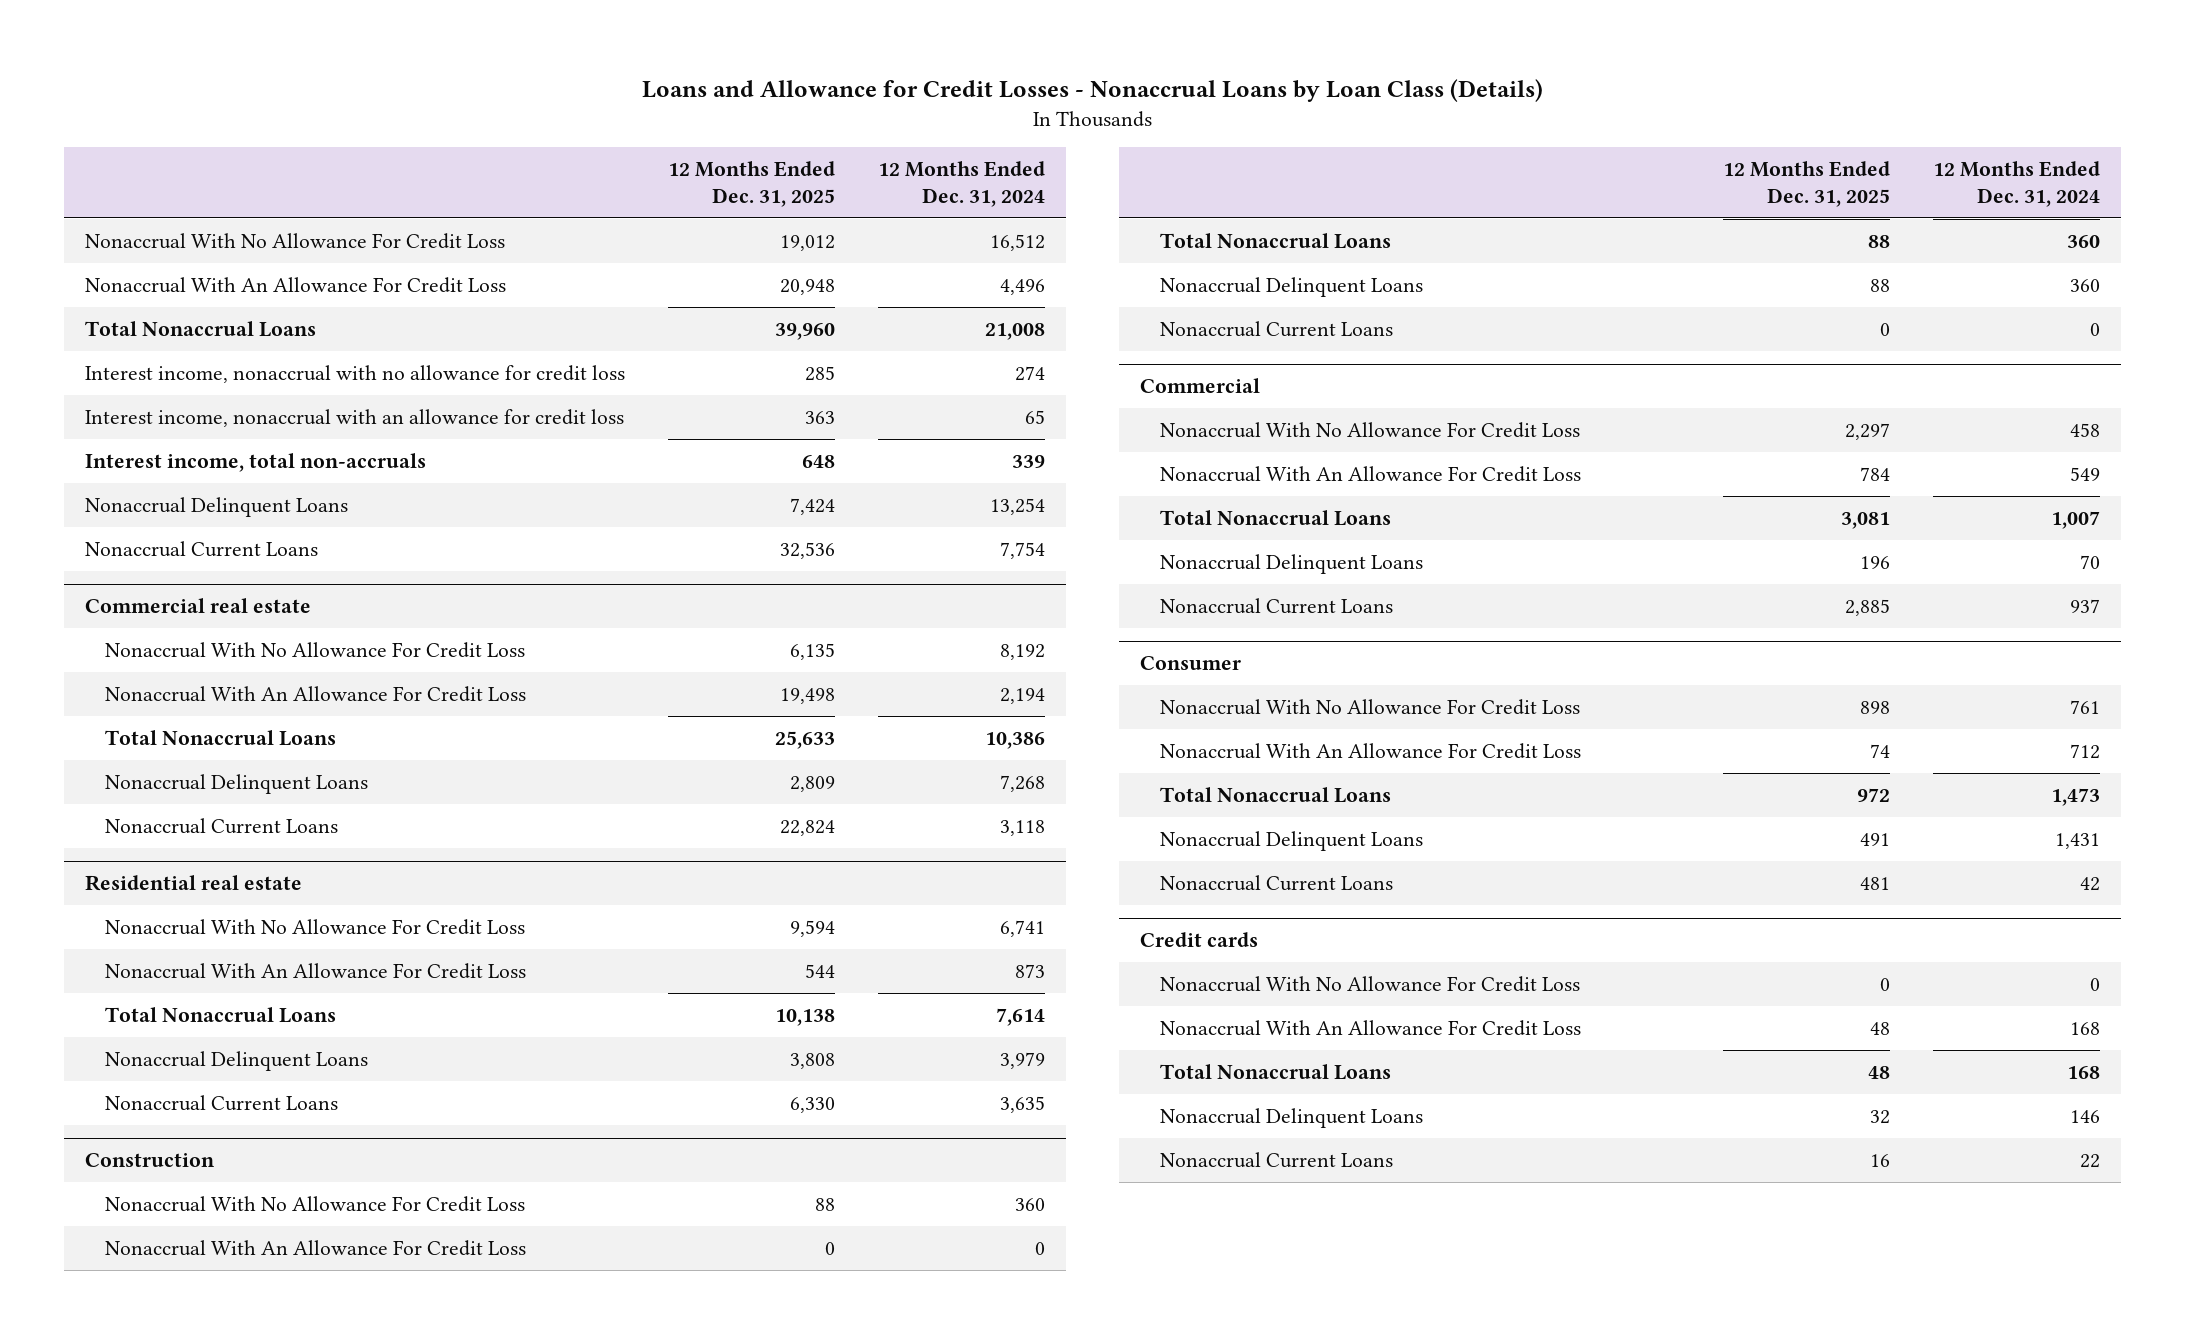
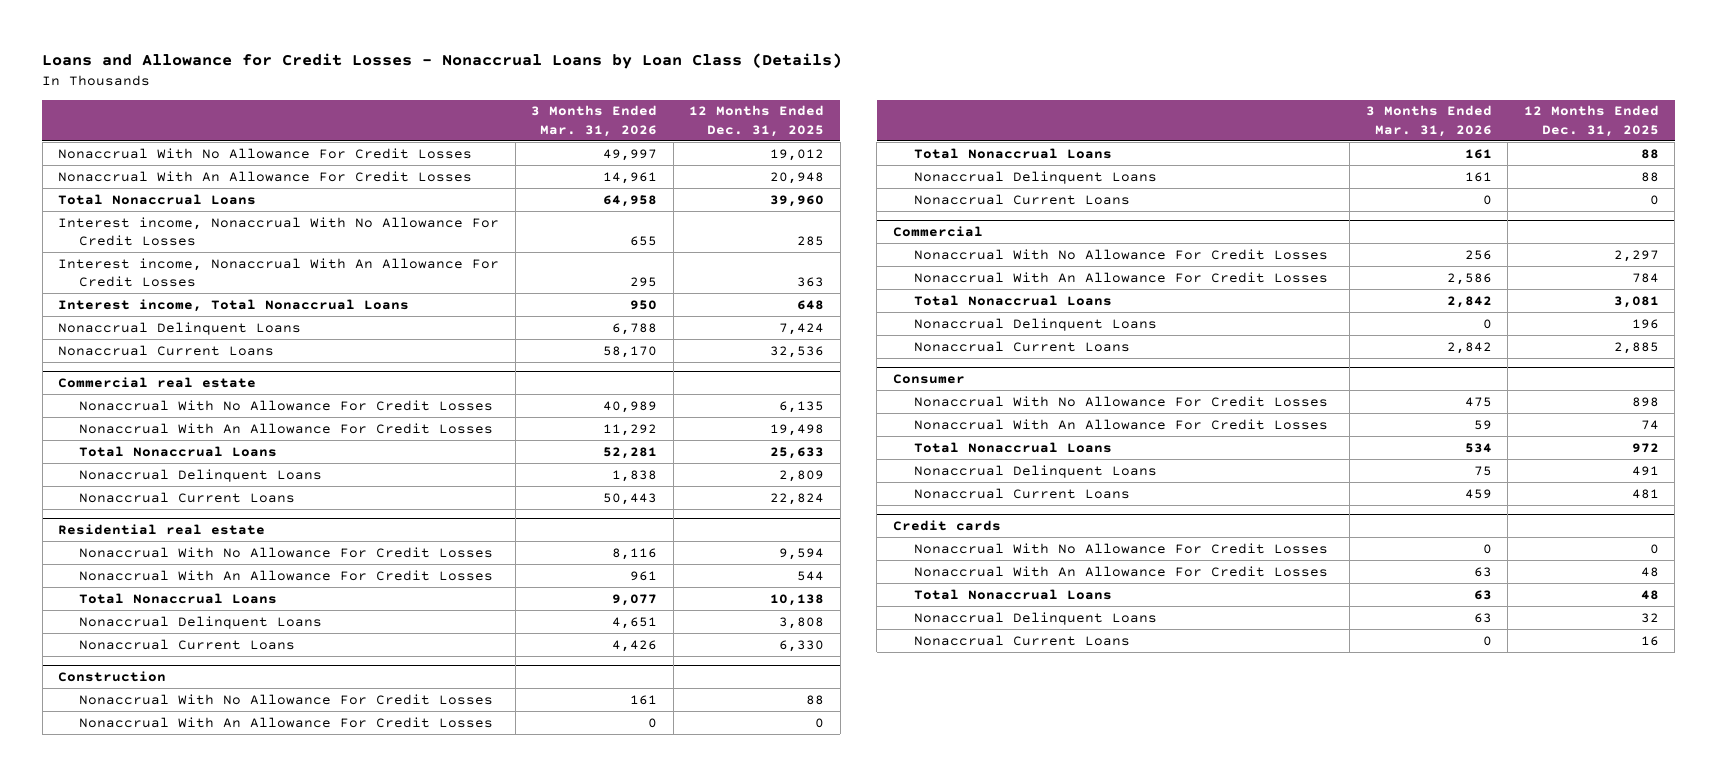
[877,160,1045,208] 12 Months Ended Dec. 31, 2024 -> none
none -> [531,105,658,137] 3 Months Ended Mar. 31, 2026
[85,232,506,249] Nonaccrual With No Allowance For Credit Loss -> [58,147,473,159] Nonaccrual With No Allowance For Credit Losses
[85,276,507,293] Nonaccrual With An Allowance For Credit Loss -> [58,170,473,182] Nonaccrual With An Allowance For Credit Losses
[85,364,626,383] Interest income, nonaccrual with no allowance for credit loss -> [58,216,500,247] Interest income, Nonaccrual With No Allowance For Credit Losses
[85,408,625,427] Interest income, nonaccrual with an allowance for credit loss -> [58,257,500,288] Interest income, Nonaccrual With An Allowance For Credit Losses
[85,452,427,472] Interest income, total non-accruals -> [58,298,410,312] Interest income, Total Nonaccrual Loans
[104,641,525,658] Nonaccrual With No Allowance For Credit Loss -> [79,399,494,411] Nonaccrual With No Allowance For Credit Losses
[104,685,526,702] Nonaccrual With An Allowance For Credit Loss -> [79,422,494,434] Nonaccrual With An Allowance For Credit Losses
[104,918,525,935] Nonaccrual With No Allowance For Credit Loss -> [79,546,494,558] Nonaccrual With No Allowance For Credit Losses
[104,962,526,979] Nonaccrual With An Allowance For Credit Loss -> [79,569,494,581] Nonaccrual With An Allowance For Credit Losses
[104,1195,525,1212] Nonaccrual With No Allowance For Credit Loss -> [79,693,494,705] Nonaccrual With No Allowance For Credit Losses
[104,1239,526,1256] Nonaccrual With An Allowance For Credit Loss -> [79,716,494,728] Nonaccrual With An Allowance For Credit Losses
[1159,421,1580,438] Nonaccrual With No Allowance For Credit Loss -> [913,248,1328,260] Nonaccrual With No Allowance For Credit Losses
[1159,465,1581,482] Nonaccrual With An Allowance For Credit Loss -> [913,271,1328,283] Nonaccrual With An Allowance For Credit Losses
[1159,698,1580,715] Nonaccrual With No Allowance For Credit Loss -> [913,395,1328,407] Nonaccrual With No Allowance For Credit Losses
[1159,742,1581,759] Nonaccrual With An Allowance For Credit Loss -> [913,418,1328,430] Nonaccrual With An Allowance For Credit Losses
[1159,975,1580,992] Nonaccrual With No Allowance For Credit Loss -> [913,542,1328,554] Nonaccrual With No Allowance For Credit Losses
[1159,1019,1581,1036] Nonaccrual With An Allowance For Credit Loss -> [913,565,1328,577] Nonaccrual With An Allowance For Credit Losses

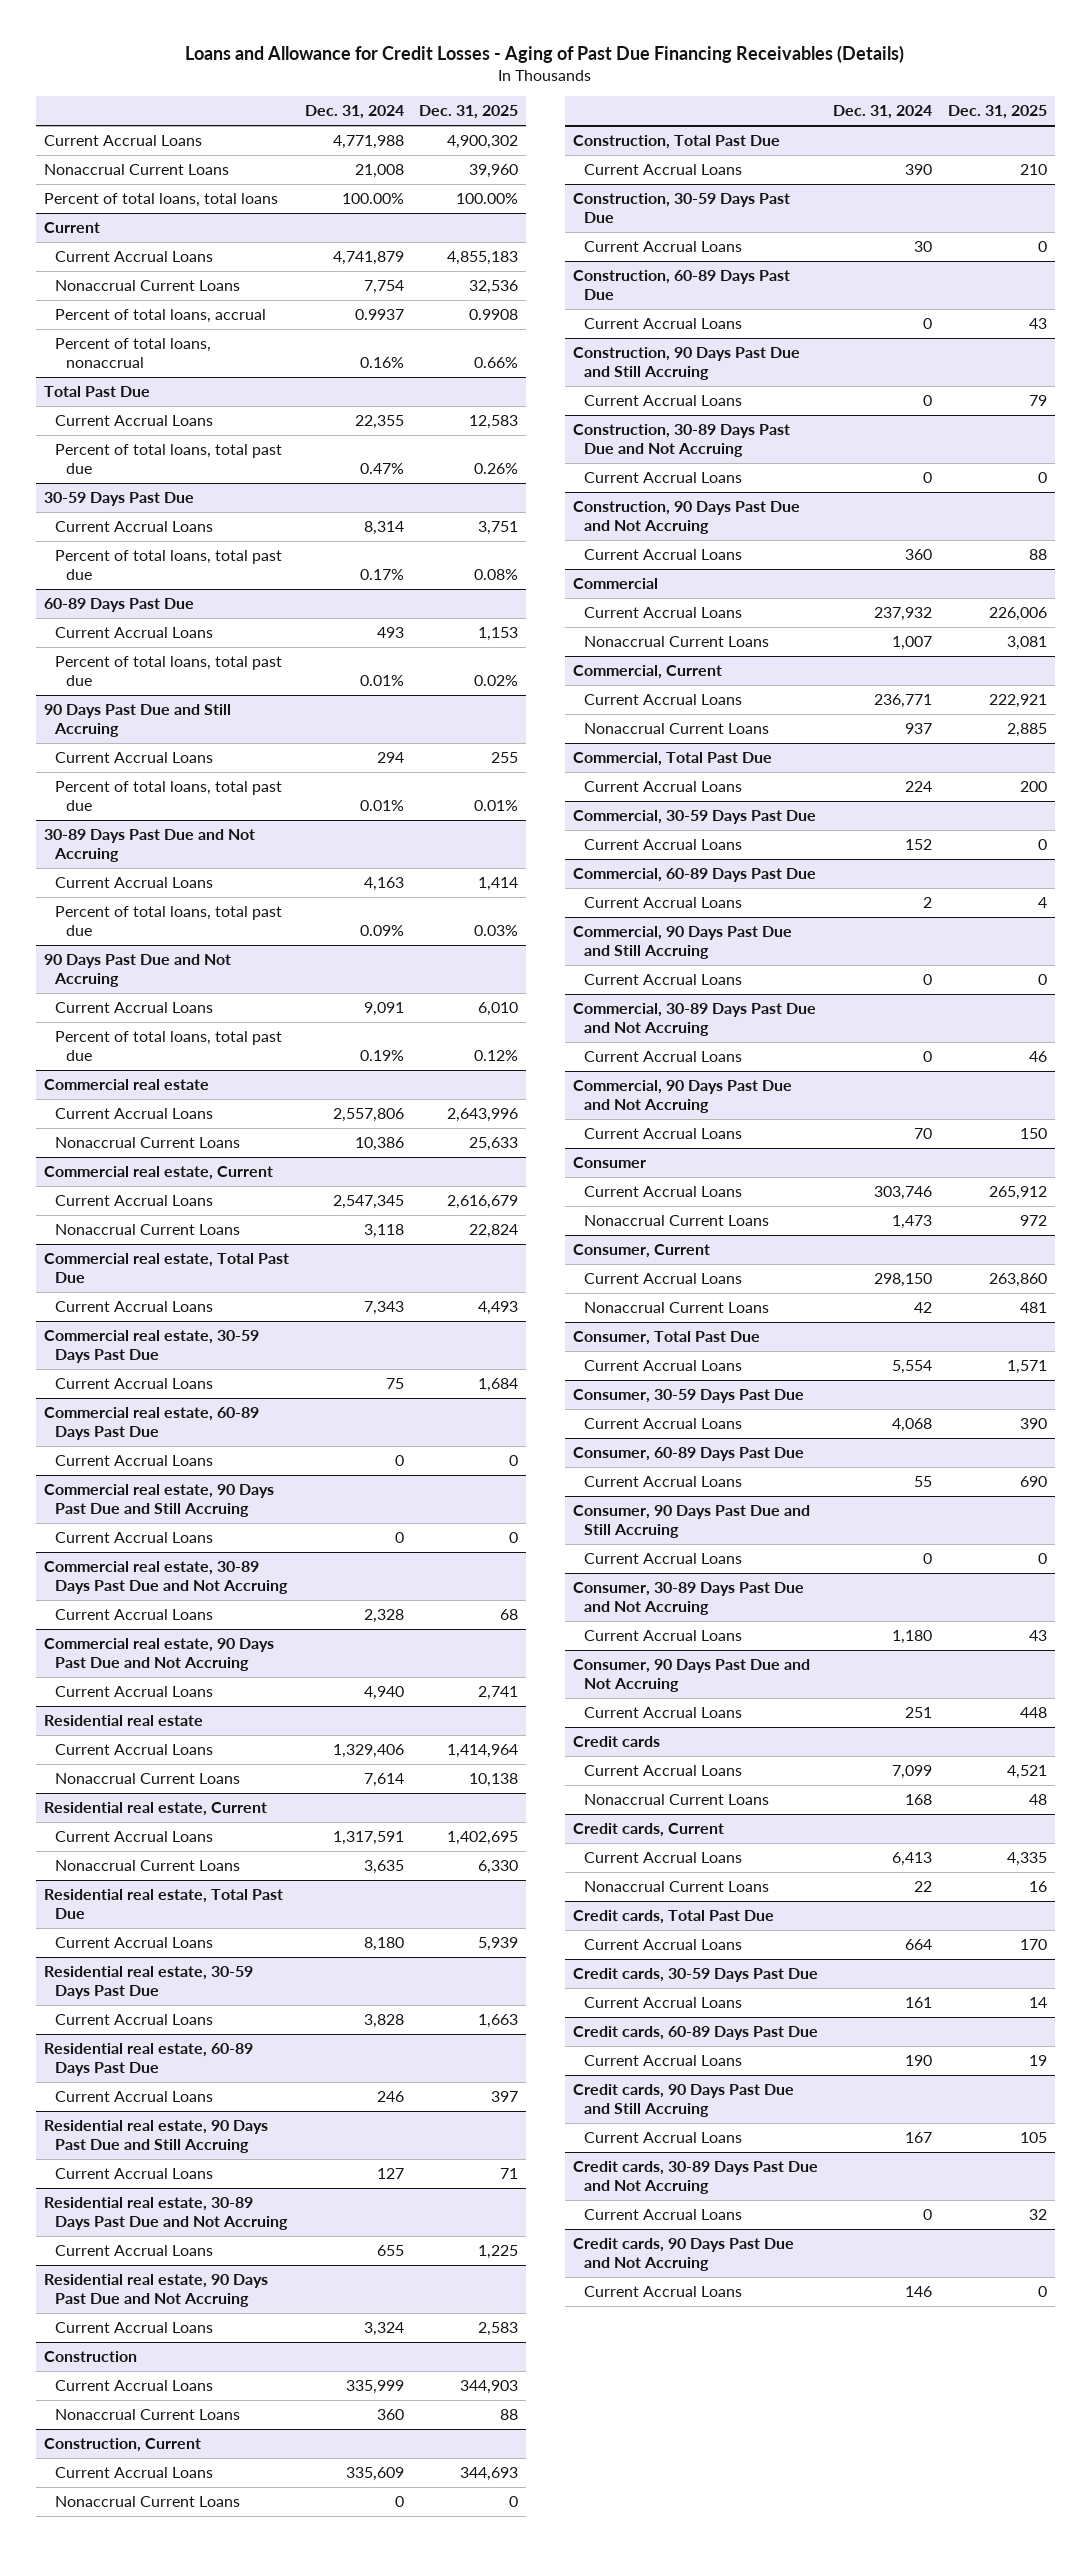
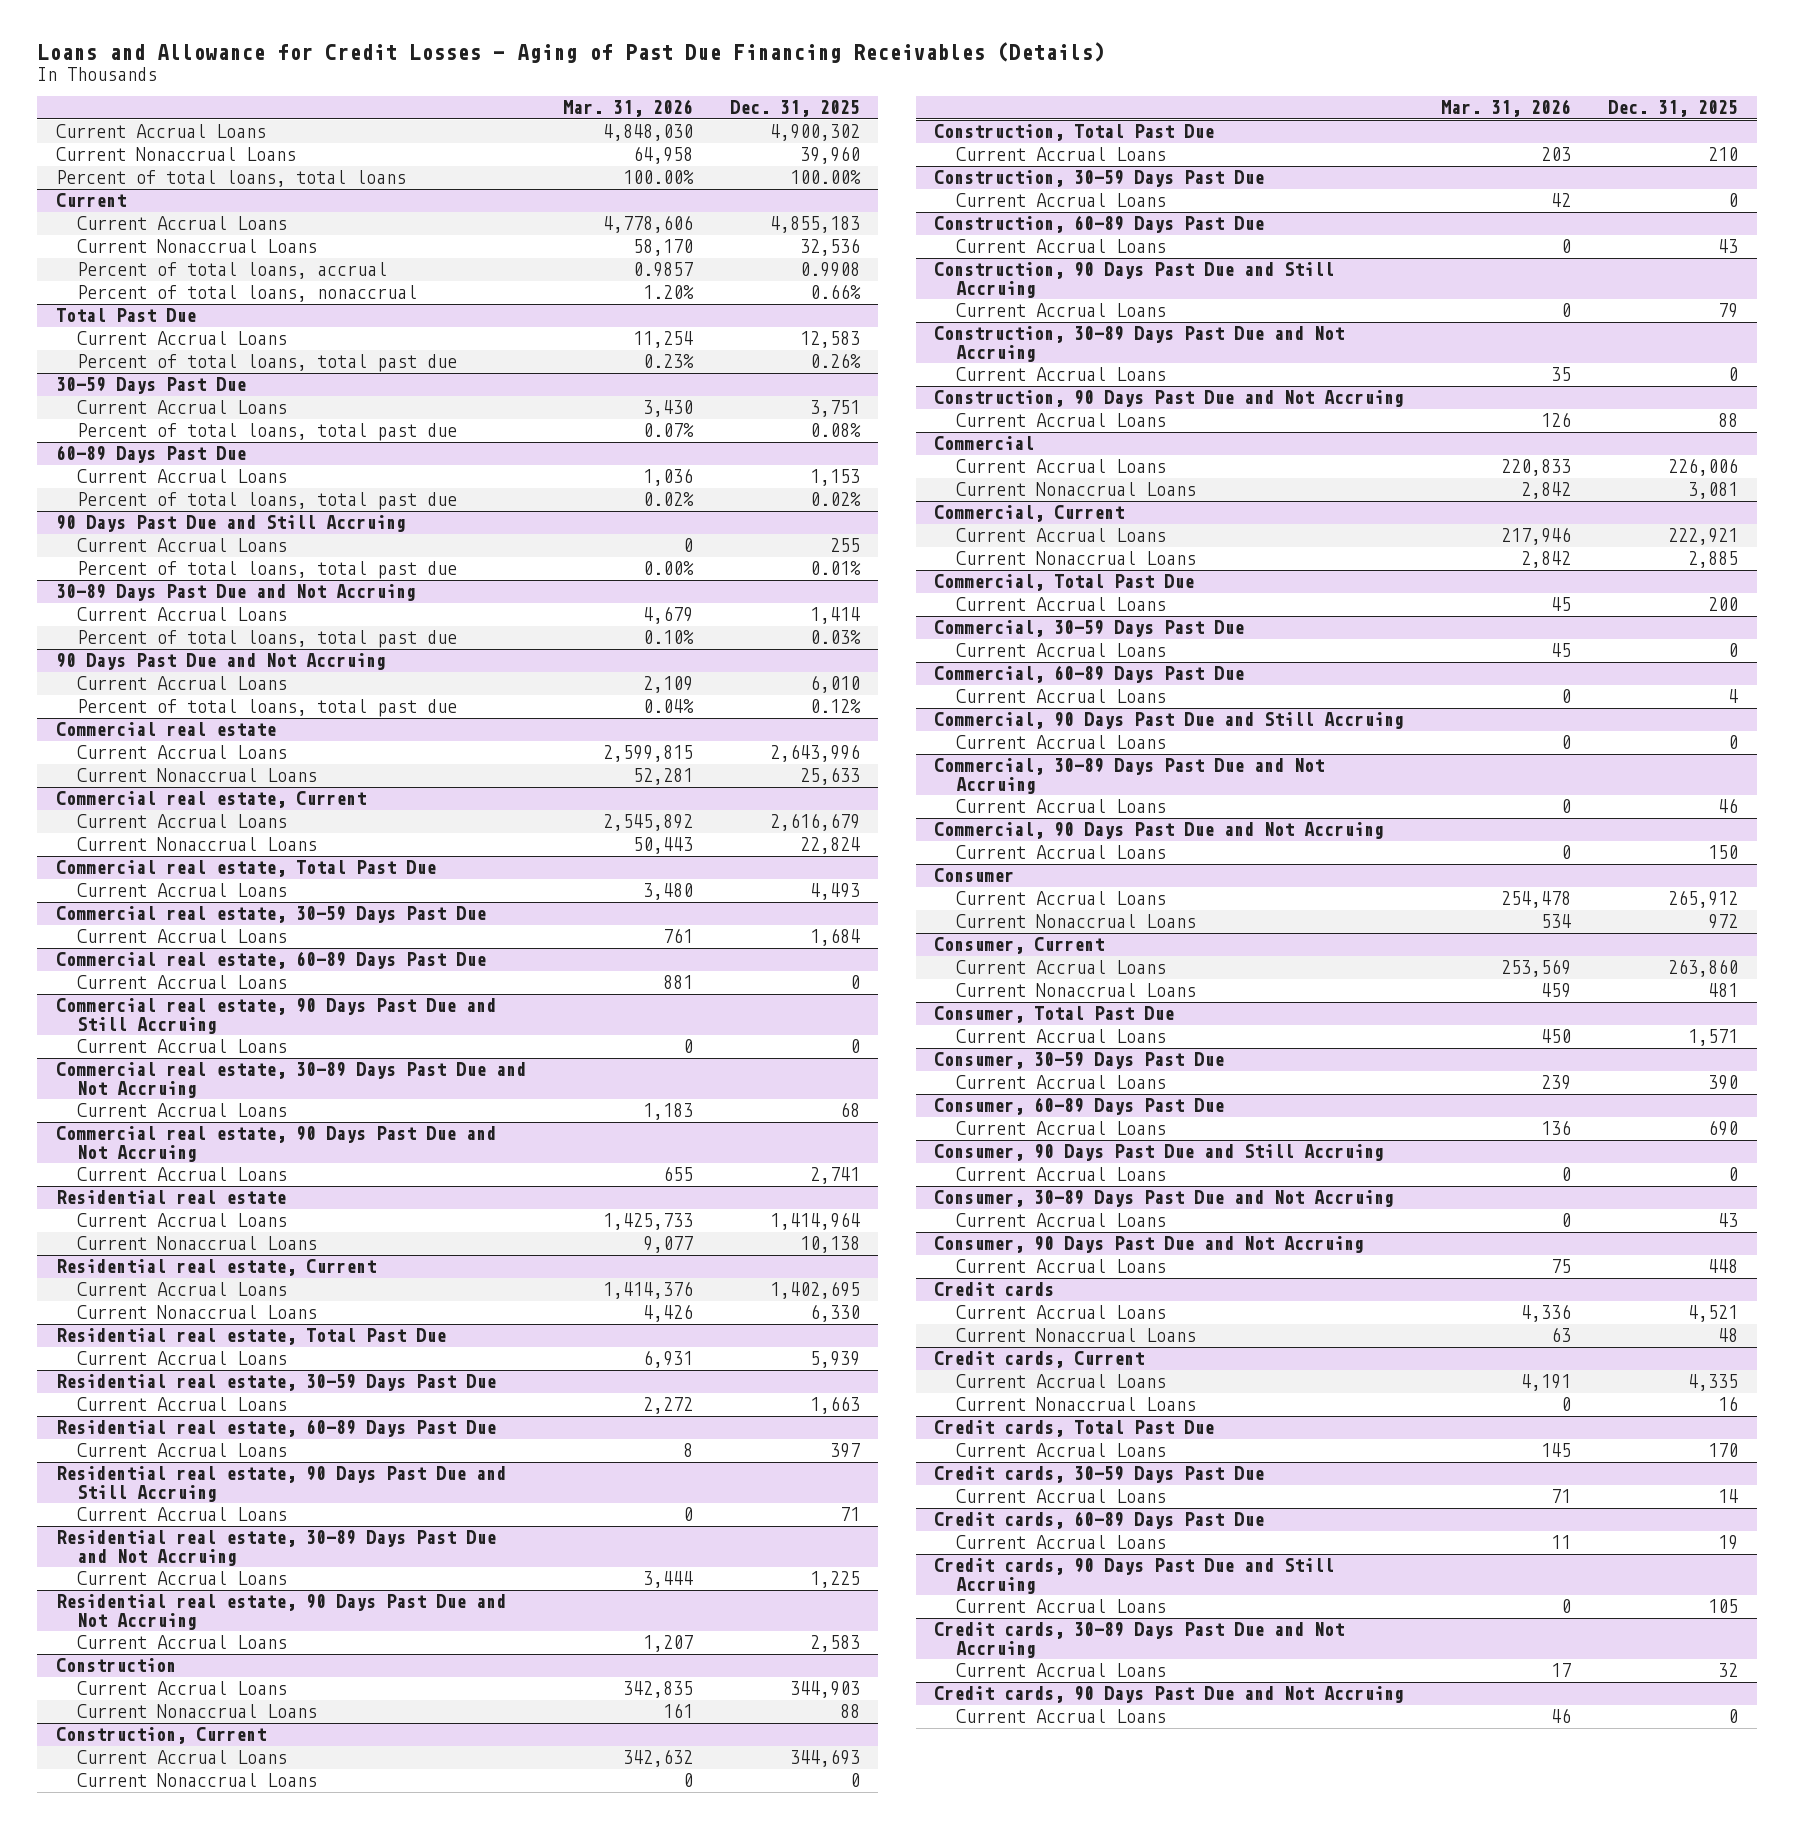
[304,105,404,120] Dec. 31, 2024 -> none
none -> [562,99,693,118] Mar. 31, 2026
[44,164,230,176] Nonaccrual Current Loans -> [55,147,296,162] Current Nonaccrual Loans
[55,280,241,292] Nonaccrual Current Loans -> [77,239,318,254] Current Nonaccrual Loans
[55,1137,241,1149] Nonaccrual Current Loans -> [77,768,318,783] Current Nonaccrual Loans
[55,1224,241,1236] Nonaccrual Current Loans -> [77,837,318,852] Current Nonaccrual Loans
[55,1773,241,1785] Nonaccrual Current Loans -> [77,1236,318,1251] Current Nonaccrual Loans
[55,1860,241,1872] Nonaccrual Current Loans -> [77,1305,318,1320] Current Nonaccrual Loans
[55,2409,241,2421] Nonaccrual Current Loans -> [77,1704,318,1719] Current Nonaccrual Loans
[55,2496,241,2508] Nonaccrual Current Loans -> [77,1773,318,1788] Current Nonaccrual Loans
[583,636,769,648] Nonaccrual Current Loans -> [955,482,1196,497] Current Nonaccrual Loans
[583,723,769,735] Nonaccrual Current Loans -> [955,551,1196,566] Current Nonaccrual Loans
[583,1215,769,1227] Nonaccrual Current Loans -> [955,914,1196,929] Current Nonaccrual Loans
[583,1302,769,1314] Nonaccrual Current Loans -> [955,983,1196,998] Current Nonaccrual Loans
[583,1794,769,1806] Nonaccrual Current Loans -> [955,1328,1196,1343] Current Nonaccrual Loans
[583,1881,769,1893] Nonaccrual Current Loans -> [955,1397,1196,1412] Current Nonaccrual Loans

